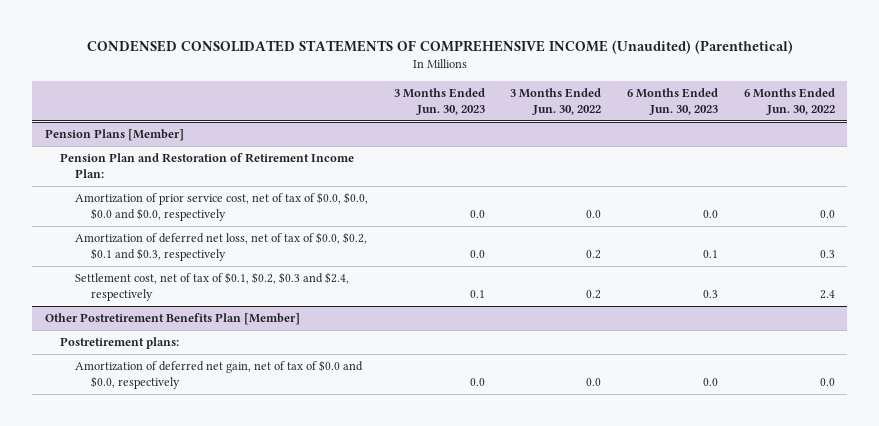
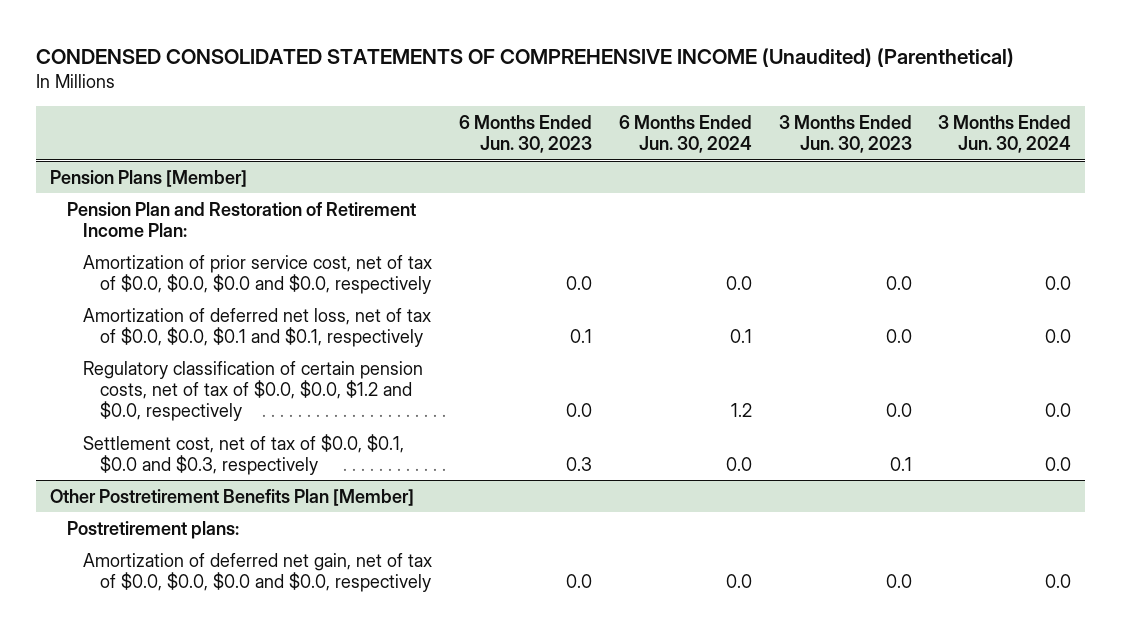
[510,88,602,115] 3 Months Ended Jun. 30, 2022 -> none
[743,88,835,115] 6 Months Ended Jun. 30, 2022 -> none
none -> [618,114,752,154] 6 Months Ended Jun. 30, 2024
none -> [938,114,1072,154] 3 Months Ended Jun. 30, 2024
[75,232,368,261] Amortization of deferred net loss, net of tax of $0.0, $0.2, $0.1 and $0.3, respectively -> [83,307,432,348] Amortization of deferred net loss, net of tax of $0.0, $0.0, $0.1 and $0.1, respectively
none -> [83,360,424,422] Regulatory classification of certain pension costs, net of tax of $0.0, $0.0, $1.2 and $0.0, respectively
[75,272,350,301] Settlement cost, net of tax of $0.1, $0.2, $0.3 and $2.4, respectively -> [83,433,405,476] Settlement cost, net of tax of $0.0, $0.1, $0.0 and $0.3, respectively
[75,360,364,389] Amortization of deferred net gain, net of tax of $0.0 and $0.0, respectively -> [83,552,433,593] Amortization of deferred net gain, net of tax of $0.0, $0.0, $0.0 and $0.0, respectively

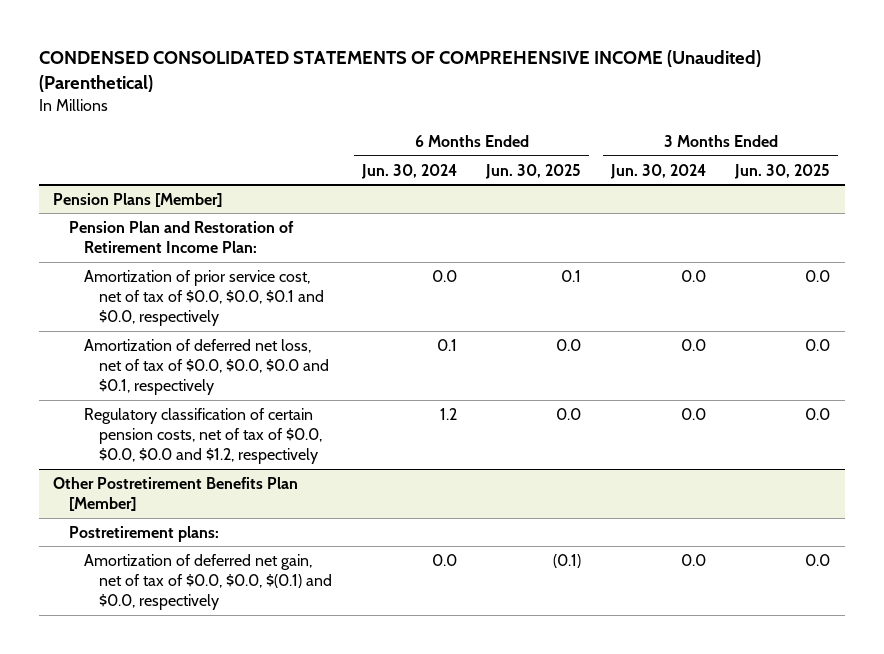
[459,114,593,154] 6 Months Ended Jun. 30, 2023 -> none
[778,114,912,154] 3 Months Ended Jun. 30, 2023 -> none
none -> [485,163,582,179] Jun. 30, 2025
none -> [734,163,831,179] Jun. 30, 2025
[83,433,405,476] Settlement cost, net of tax of $0.0, $0.1, $0.0 and $0.3, respectively -> none
[83,254,433,295] Amortization of prior service cost, net of tax of $0.0, $0.0, $0.0 and $0.0, respectively -> [83,269,325,327] Amortization of prior service cost, net of tax of $0.0, $0.0, $0.1 and $0.0, respectively
[83,307,432,348] Amortization of deferred net loss, net of tax of $0.0, $0.0, $0.1 and $0.1, respectively -> [83,338,330,396] Amortization of deferred net loss, net of tax of $0.0, $0.0, $0.0 and $0.1, respectively
[83,360,424,422] Regulatory classification of certain pension costs, net of tax of $0.0, $0.0, $1.2 and $0.0, respectively -> [83,407,323,465] Regulatory classification of certain pension costs, net of tax of $0.0, $0.0, $0.0 and $1.2, respectively
[83,552,433,593] Amortization of deferred net gain, net of tax of $0.0, $0.0, $0.0 and $0.0, respectively -> [83,553,333,611] Amortization of deferred net gain, net of tax of $0.0, $0.0, $(0.1) and $0.0, respectively

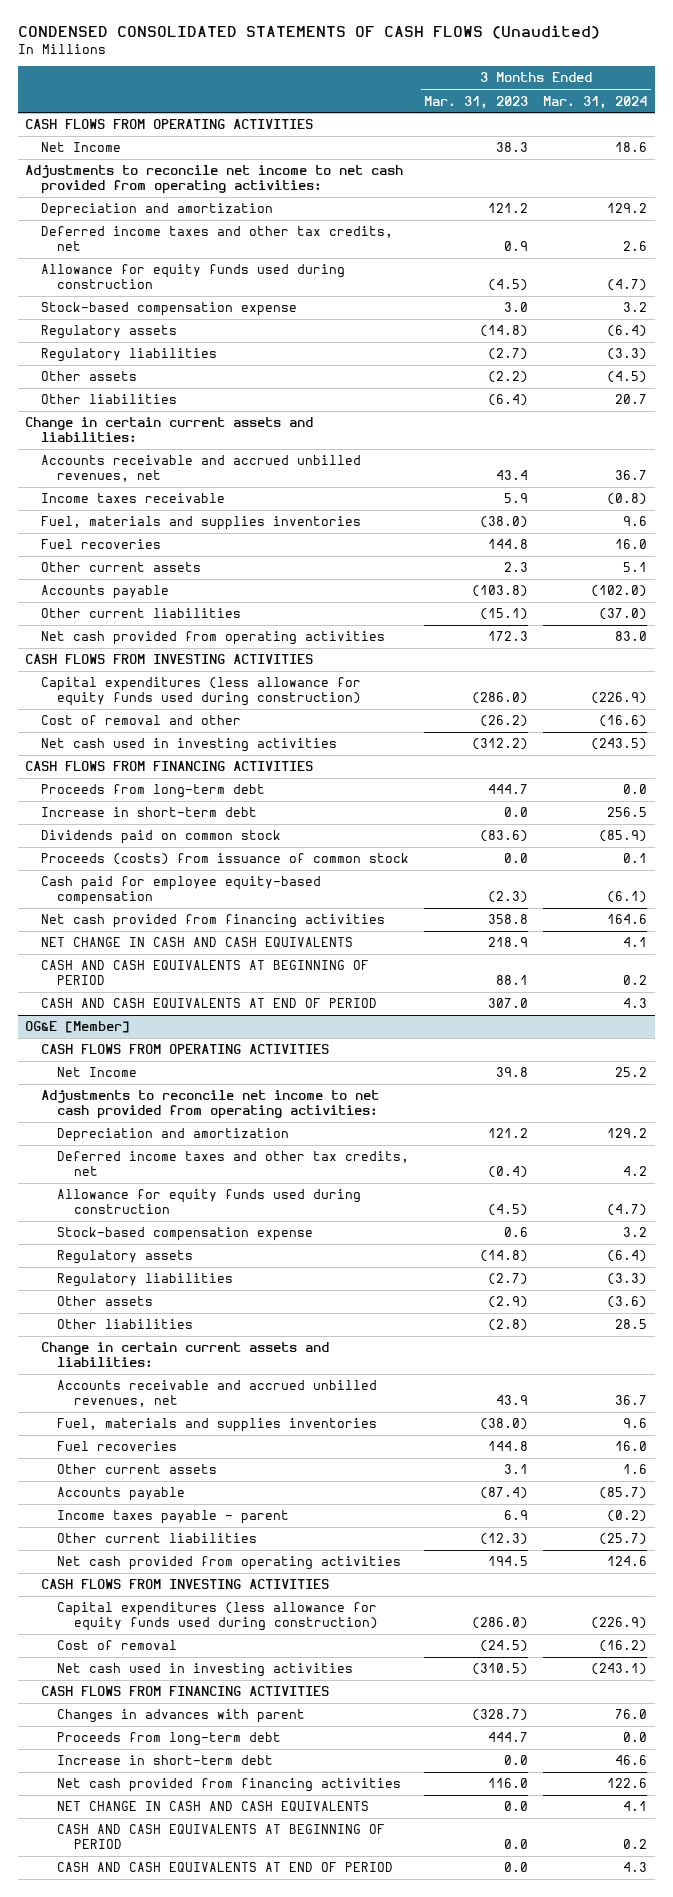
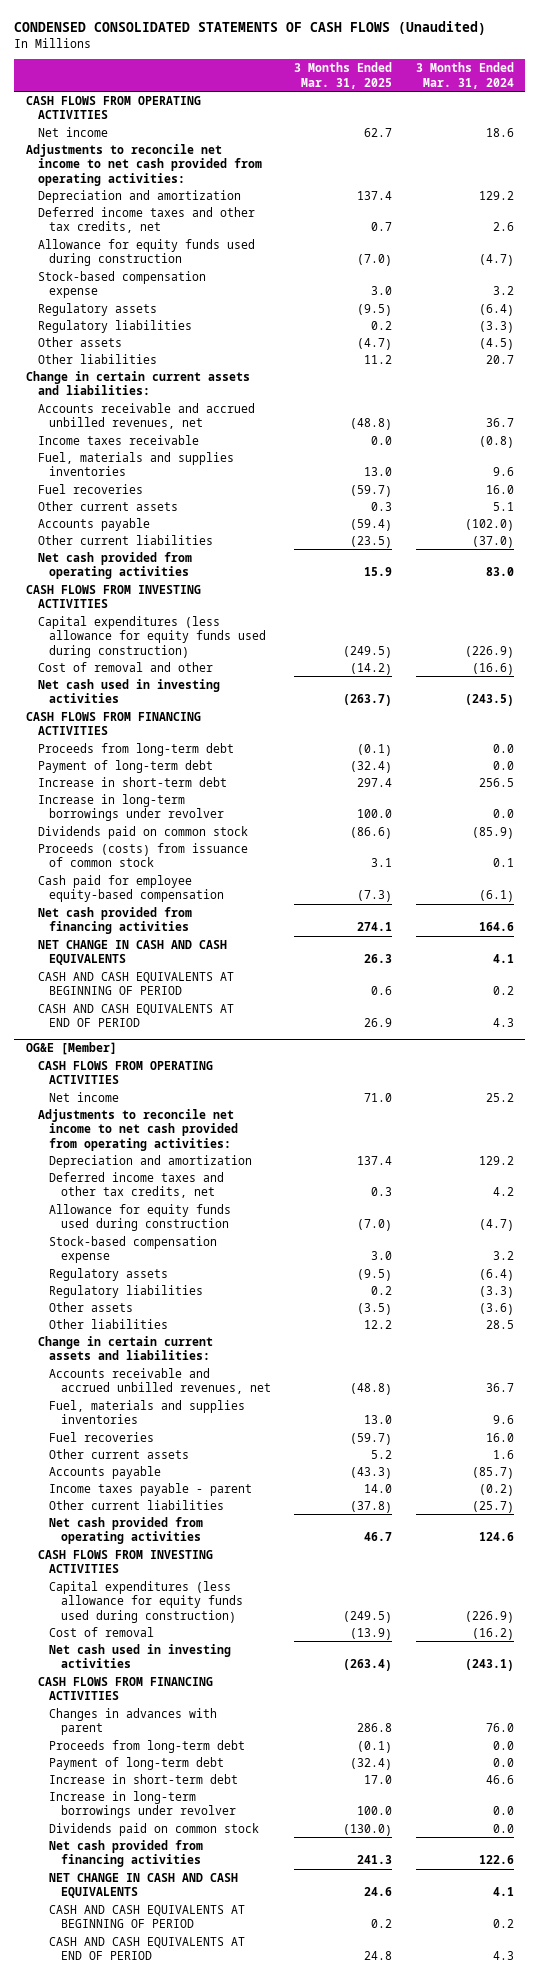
[424,95,529,109] Mar. 31, 2023 -> none
none -> [294,62,393,89] 3 Months Ended Mar. 31, 2025
[41,142,122,153] Net Income -> [37,126,108,137] Net income
none -> [37,759,213,773] Payment of long-term debt
none -> [37,793,225,822] Increase in long-term borrowings under revolver
[57,1067,138,1078] Net Income -> [49,1091,120,1102] Net income
none -> [49,1756,225,1770] Payment of long-term debt
none -> [49,1790,236,1819] Increase in long-term borrowings under revolver
none -> [49,1822,260,1836] Dividends paid on common stock

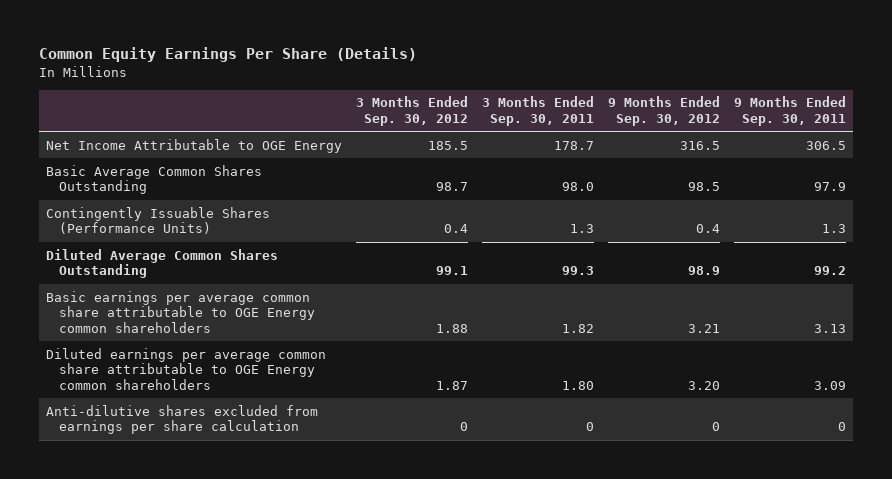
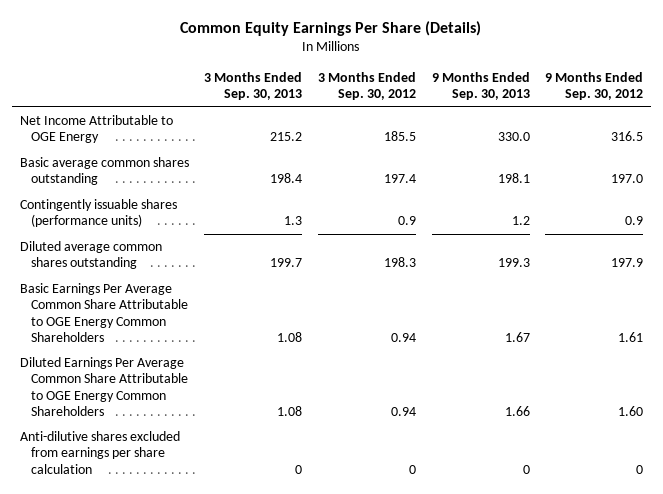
[481,96,594,127] 3 Months Ended Sep. 30, 2011 -> none
[733,96,846,127] 9 Months Ended Sep. 30, 2011 -> none
none -> [204,72,303,101] 3 Months Ended Sep. 30, 2013
none -> [431,72,530,101] 9 Months Ended Sep. 30, 2013
[45,164,262,195] Basic Average Common Shares Outstanding -> [19,157,189,186] Basic average common shares outstanding
[435,182,468,192] 98.7 -> [383,174,416,184] 197.4
[687,182,720,192] 98.5 -> [611,174,644,184] 197.0
[45,206,270,235] Contingently Issuable Shares (Performance Units) -> [19,199,177,228] Contingently issuable shares (performance units)
[443,224,468,234] 0.4 -> [397,216,416,226] 0.9
[695,224,720,234] 0.4 -> [625,216,644,226] 0.9
[45,248,278,279] Diluted Average Common Shares Outstanding -> [19,241,162,270] Diluted average common shares outstanding
[435,266,468,276] 99.1 -> [383,257,416,268] 198.3
[687,266,720,276] 98.9 -> [611,258,644,268] 197.9
[45,290,316,334] Basic earnings per average common share attributable to OGE Energy common shareholders -> [19,283,189,343] Basic Earnings Per Average Common Share Attributable to OGE Energy Common Shareholders
[435,324,468,334] 1.88 -> [390,333,416,343] 0.94
[687,324,720,334] 3.21 -> [618,332,644,343] 1.61
[45,347,326,391] Diluted earnings per average common share attributable to OGE Energy common shareholders -> [19,357,189,417] Diluted Earnings Per Average Common Share Attributable to OGE Energy Common Shareholders
[435,381,468,391] 1.87 -> [390,407,416,417] 0.94
[687,381,720,391] 3.20 -> [618,406,644,417] 1.60

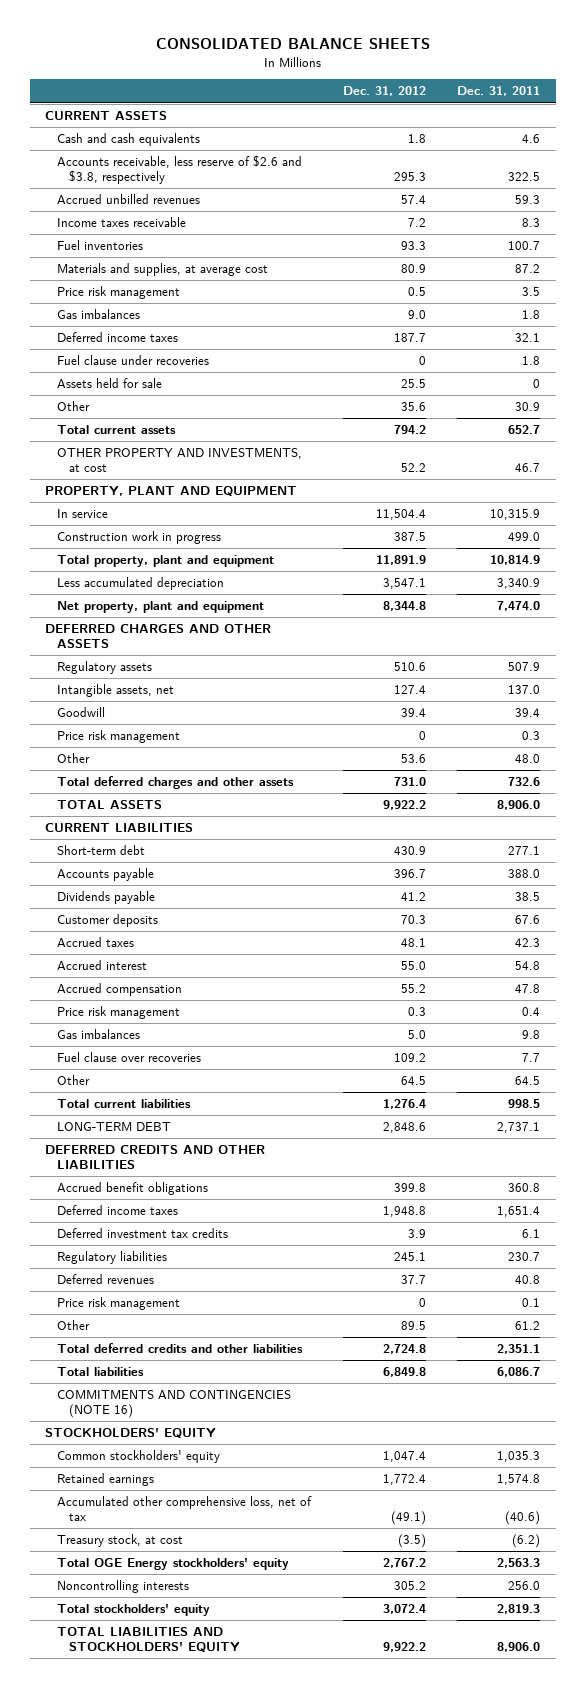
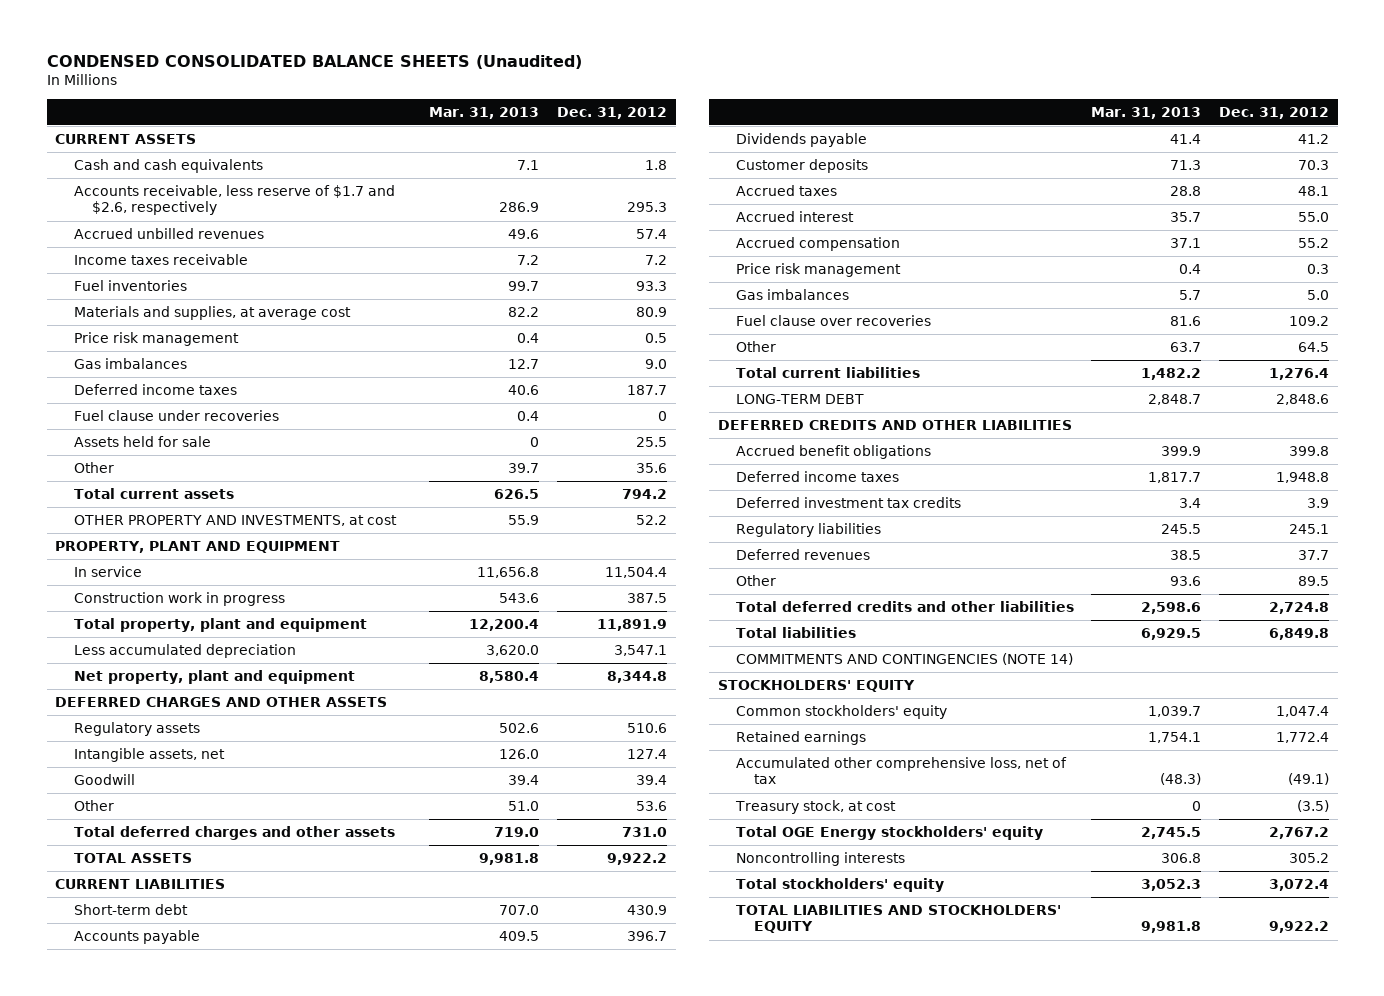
[155,38,430,50] CONSOLIDATED BALANCE SHEETS -> [46,55,582,70] CONDENSED CONSOLIDATED BALANCE SHEETS (Unaudited)
[457,86,541,97] Dec. 31, 2011 -> none
none -> [429,106,540,119] Mar. 31, 2013
[57,155,303,184] Accounts receivable, less reserve of $2.6 and $3.8, respectively -> [73,184,395,216] Accounts receivable, less reserve of $1.7 and $2.6, respectively
[57,730,181,744] Price risk management -> none
[57,1297,181,1311] Price risk management -> none
[57,1390,292,1418] COMMITMENTS AND CONTINGENCIES (NOTE 16) -> [735,652,1073,665] COMMITMENTS AND CONTINGENCIES (NOTE 14)

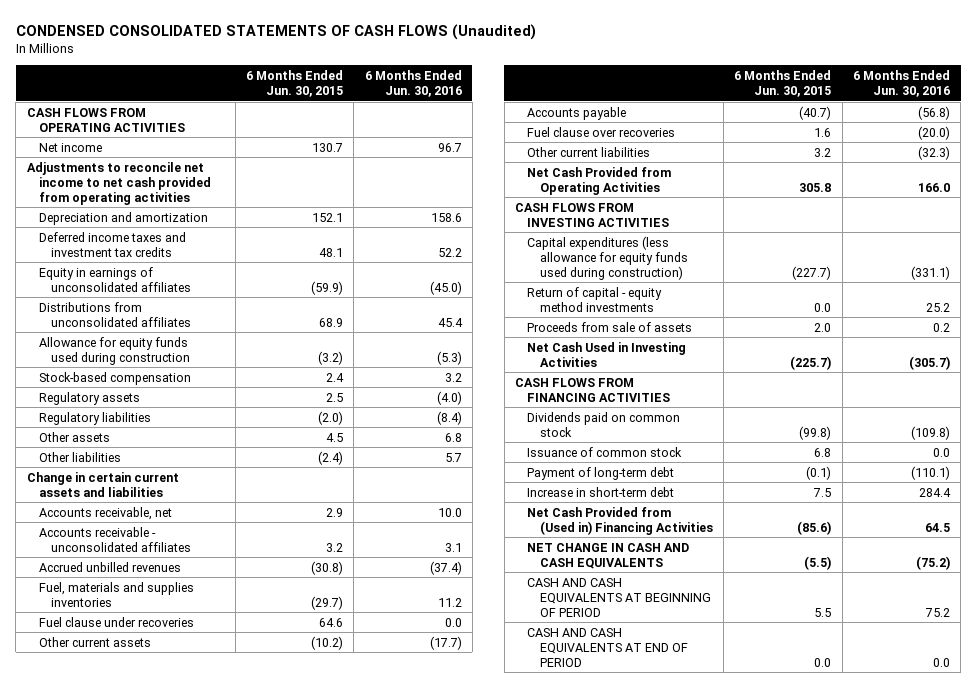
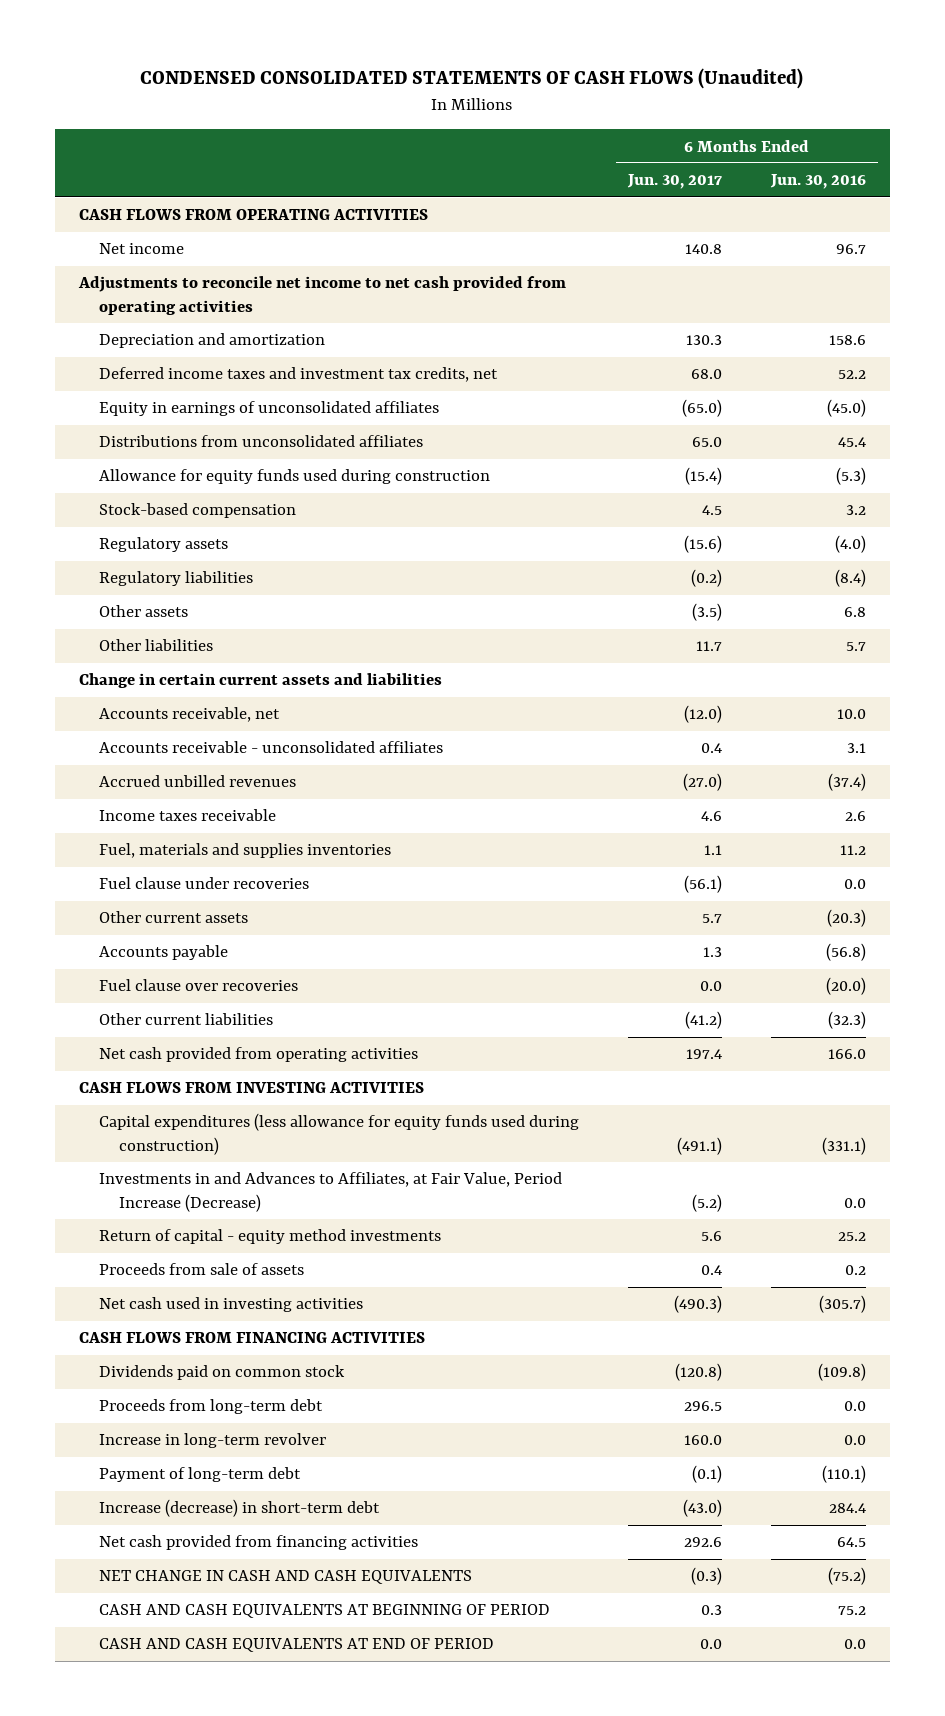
[245,69,343,98] 6 Months Ended Jun. 30, 2015 -> none
none -> [626,174,722,190] Jun. 30, 2017
[39,231,187,257] Deferred income taxes and investment tax credits -> [98,367,498,383] Deferred income taxes and investment tax credits, net
none -> [98,809,276,822] Income taxes receivable
[429,635,462,650] (17.7) -> [826,909,866,928] (20.3)
[527,166,672,195] Net Cash Provided from Operating Activities -> [98,1047,418,1063] Net cash provided from operating activities
none -> [98,1172,562,1212] Investments in and Advances to Affiliates, at Fair Value, Period Increase (Decrease)
[527,341,687,367] Net Cash Used in Investing Activities -> [98,1297,363,1313] Net cash used in investing activities
[527,446,683,457] Issuance of common stock -> none
none -> [98,1399,323,1415] Proceeds from long-term debt
none -> [98,1433,326,1449] Increase in long-term revolver
[527,486,675,497] Increase in short-term debt -> [98,1499,380,1518] Increase (decrease) in short-term debt
[527,506,713,535] Net Cash Provided from (Used in) Financing Activities -> [98,1535,418,1551] Net cash provided from financing activities

